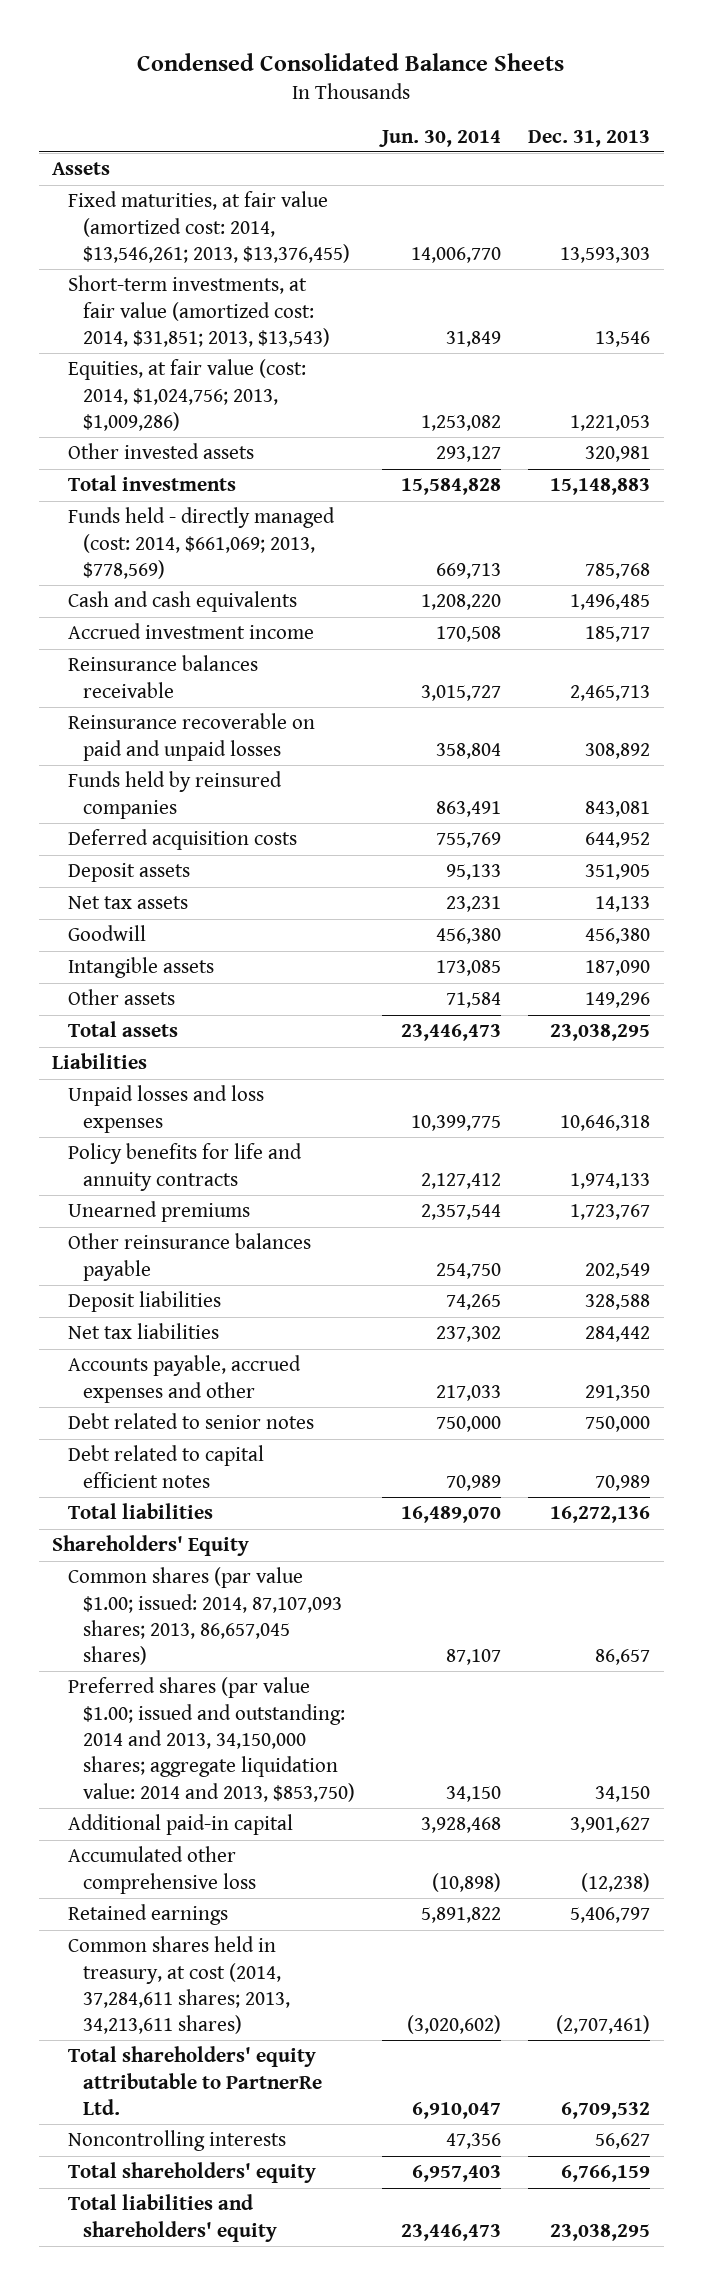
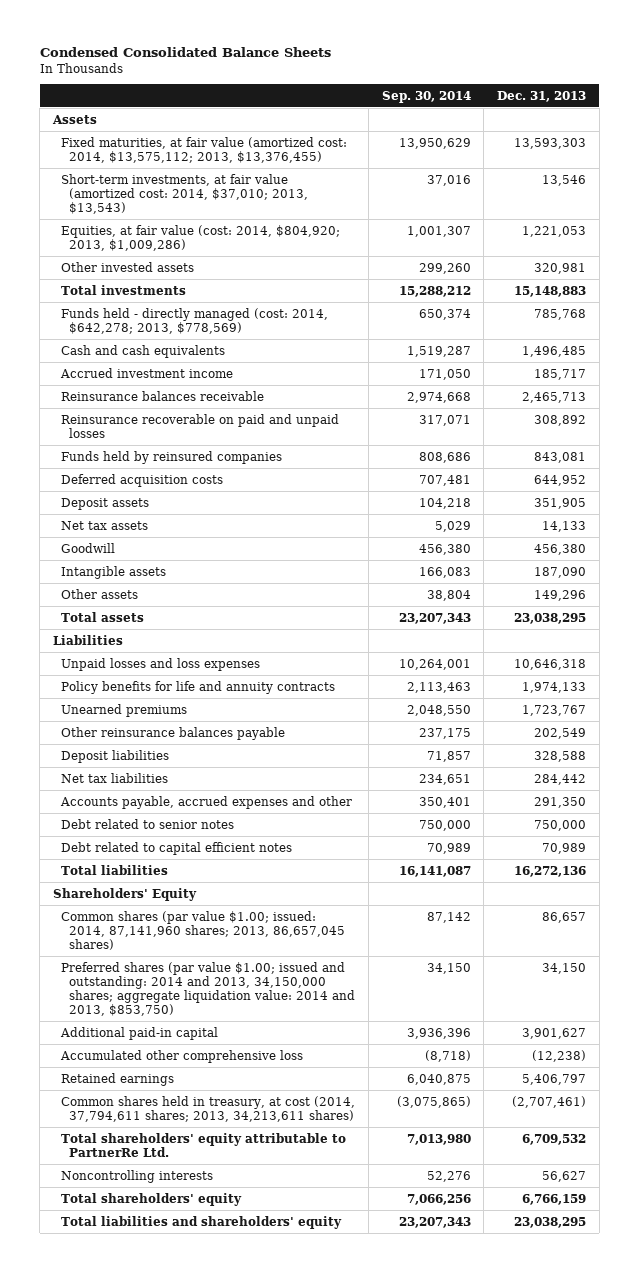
[379,129,502,147] Jun. 30, 2014 -> none
none -> [381,90,471,103] Sep. 30, 2014
[67,191,350,263] Fixed maturities, at fair value (amortized cost: 2014, $13,546,261; 2013, $13,376,455) -> [61,136,348,163] Fixed maturities, at fair value (amortized cost: 2014, $13,575,112; 2013, $13,376,455)
[67,275,330,347] Short-term investments, at fair value (amortized cost: 2014, $31,851; 2013, $13,543) -> [61,173,309,214] Short-term investments, at fair value (amortized cost: 2014, $37,010; 2013, $13,543)
[67,359,306,431] Equities, at fair value (cost: 2014, $1,024,756; 2013, $1,009,286) -> [61,224,341,251] Equities, at fair value (cost: 2014, $804,920; 2013, $1,009,286)
[67,507,335,579] Funds held - directly managed (cost: 2014, $661,069; 2013, $778,569) -> [61,307,329,334] Funds held - directly managed (cost: 2014, $642,278; 2013, $778,569)
[67,1567,342,1666] Common shares (par value $1.00; issued: 2014, 87,107,093 shares; 2013, 86,657,045 shares) -> [61,910,346,950] Common shares (par value $1.00; issued: 2014, 87,141,960 shares; 2013, 86,657,045 shares)
[67,1936,290,2035] Common shares held in treasury, at cost (2014, 37,284,611 shares; 2013, 34,213,611 shares) -> [61,1095,356,1122] Common shares held in treasury, at cost (2014, 37,794,611 shares; 2013, 34,213,611 shares)

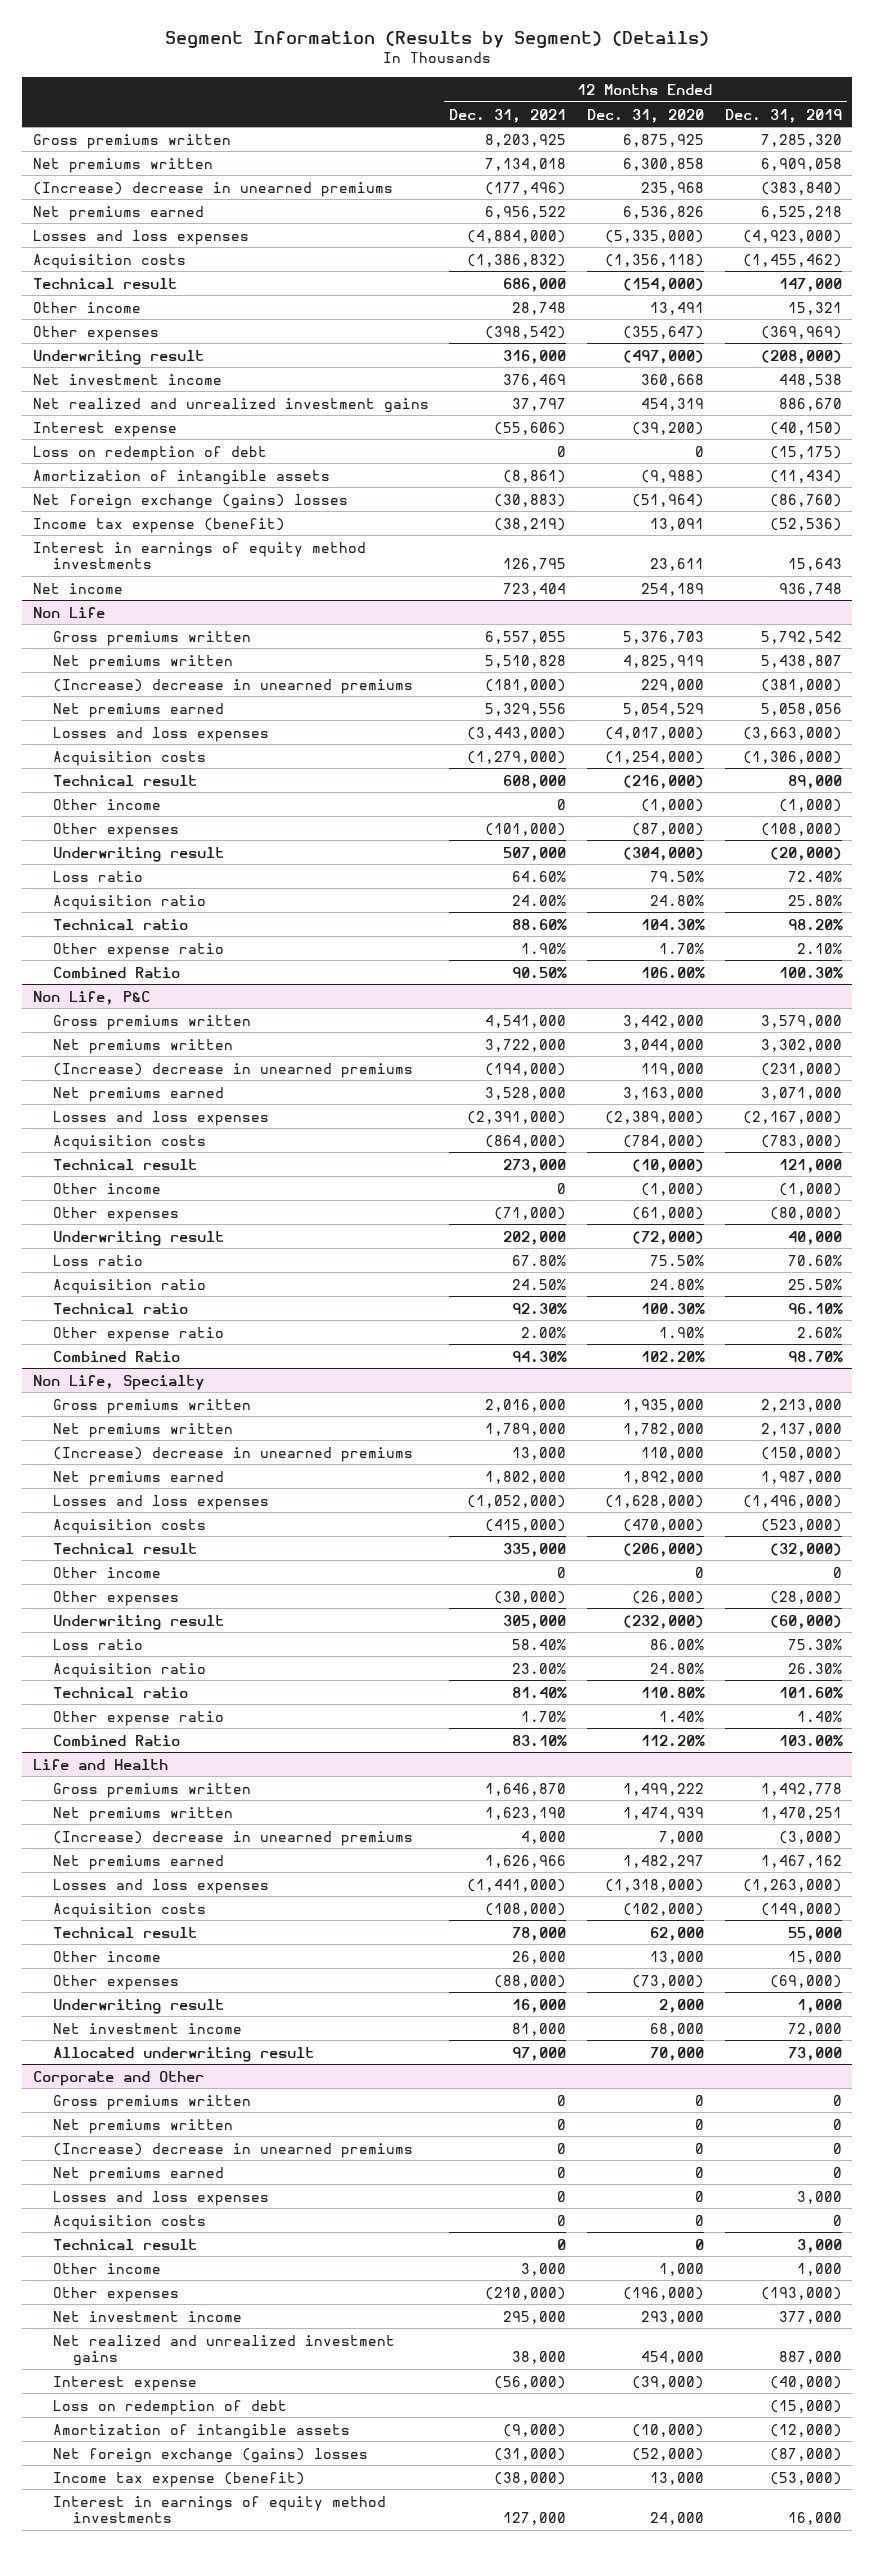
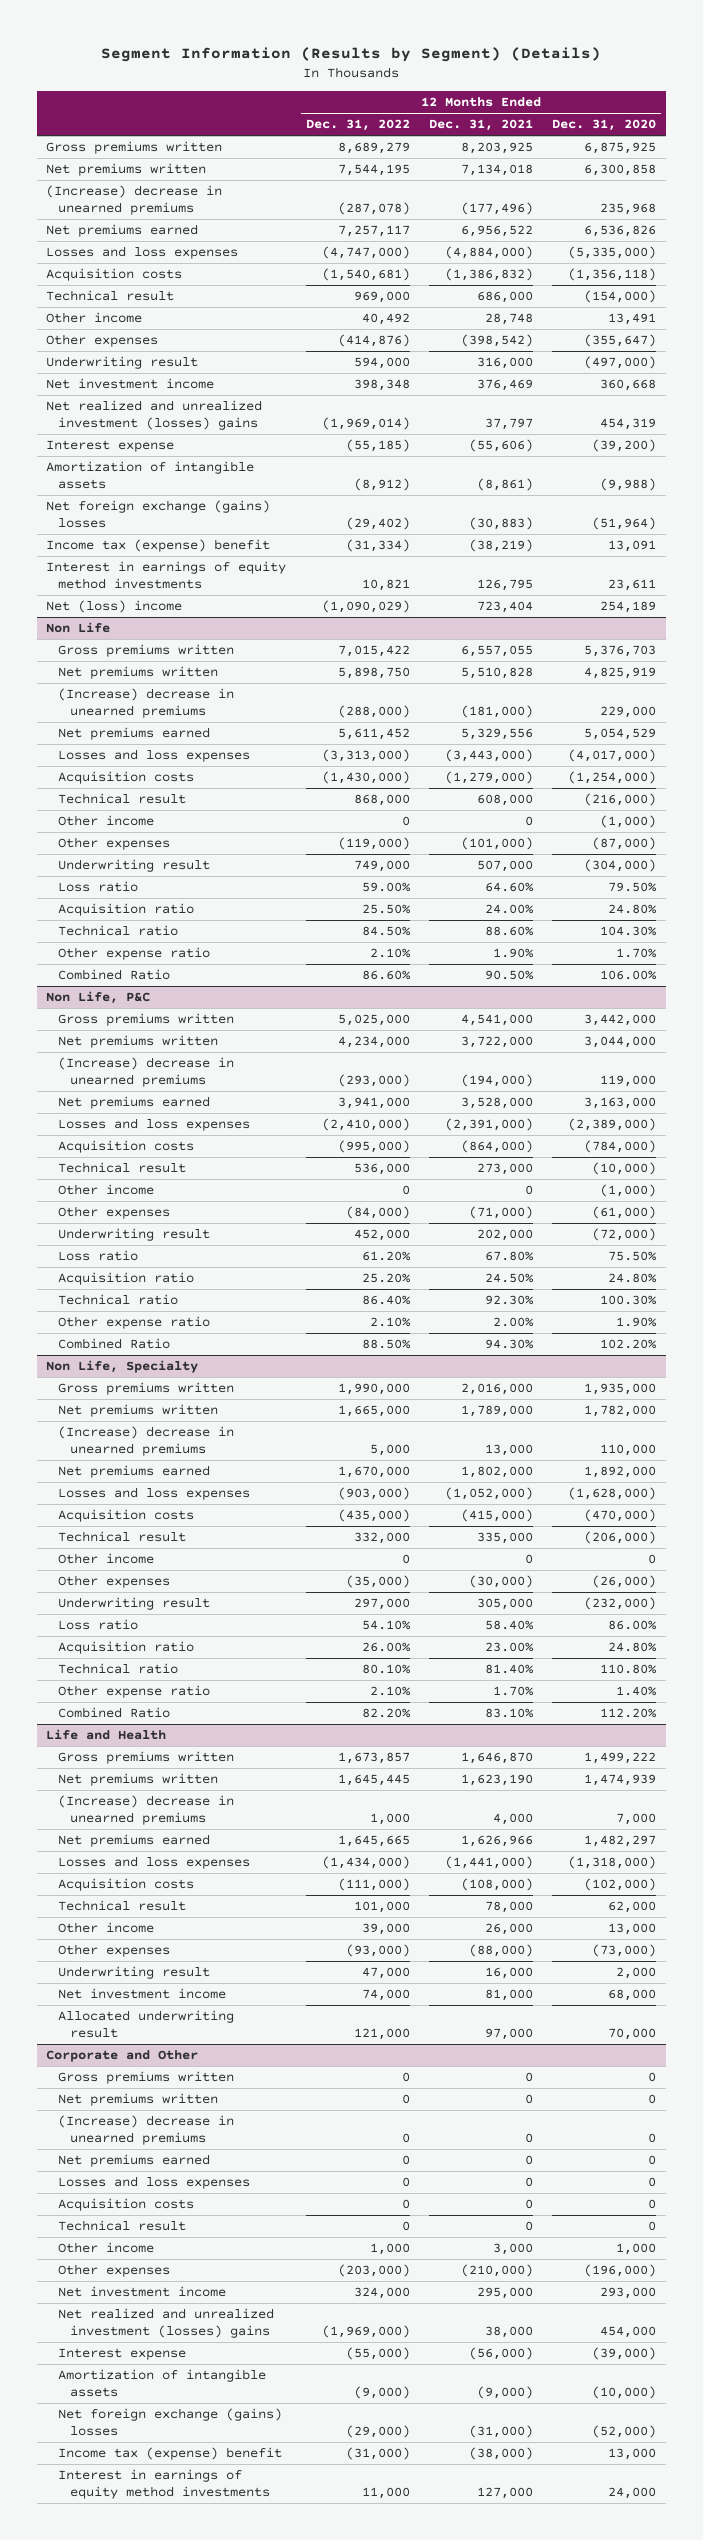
[724,108,842,123] Dec. 31, 2019 -> none
none -> [305,119,410,132] Dec. 31, 2022
[32,397,429,413] Net realized and unrealized investment gains -> [46,400,263,431] Net realized and unrealized investment (losses) gains
[32,445,267,461] Loss on redemption of debt -> none
[32,517,285,533] Income tax expense (benefit) -> [46,539,271,553] Income tax (expense) benefit
[32,582,123,594] Net income -> [46,600,183,614] Net (loss) income
[52,2334,395,2367] Net realized and unrealized investment gains -> [58,2308,275,2339] Net realized and unrealized investment (losses) gains
[52,2399,287,2415] Loss on redemption of debt -> none
[52,2471,305,2487] Income tax expense (benefit) -> [58,2447,283,2461] Income tax (expense) benefit

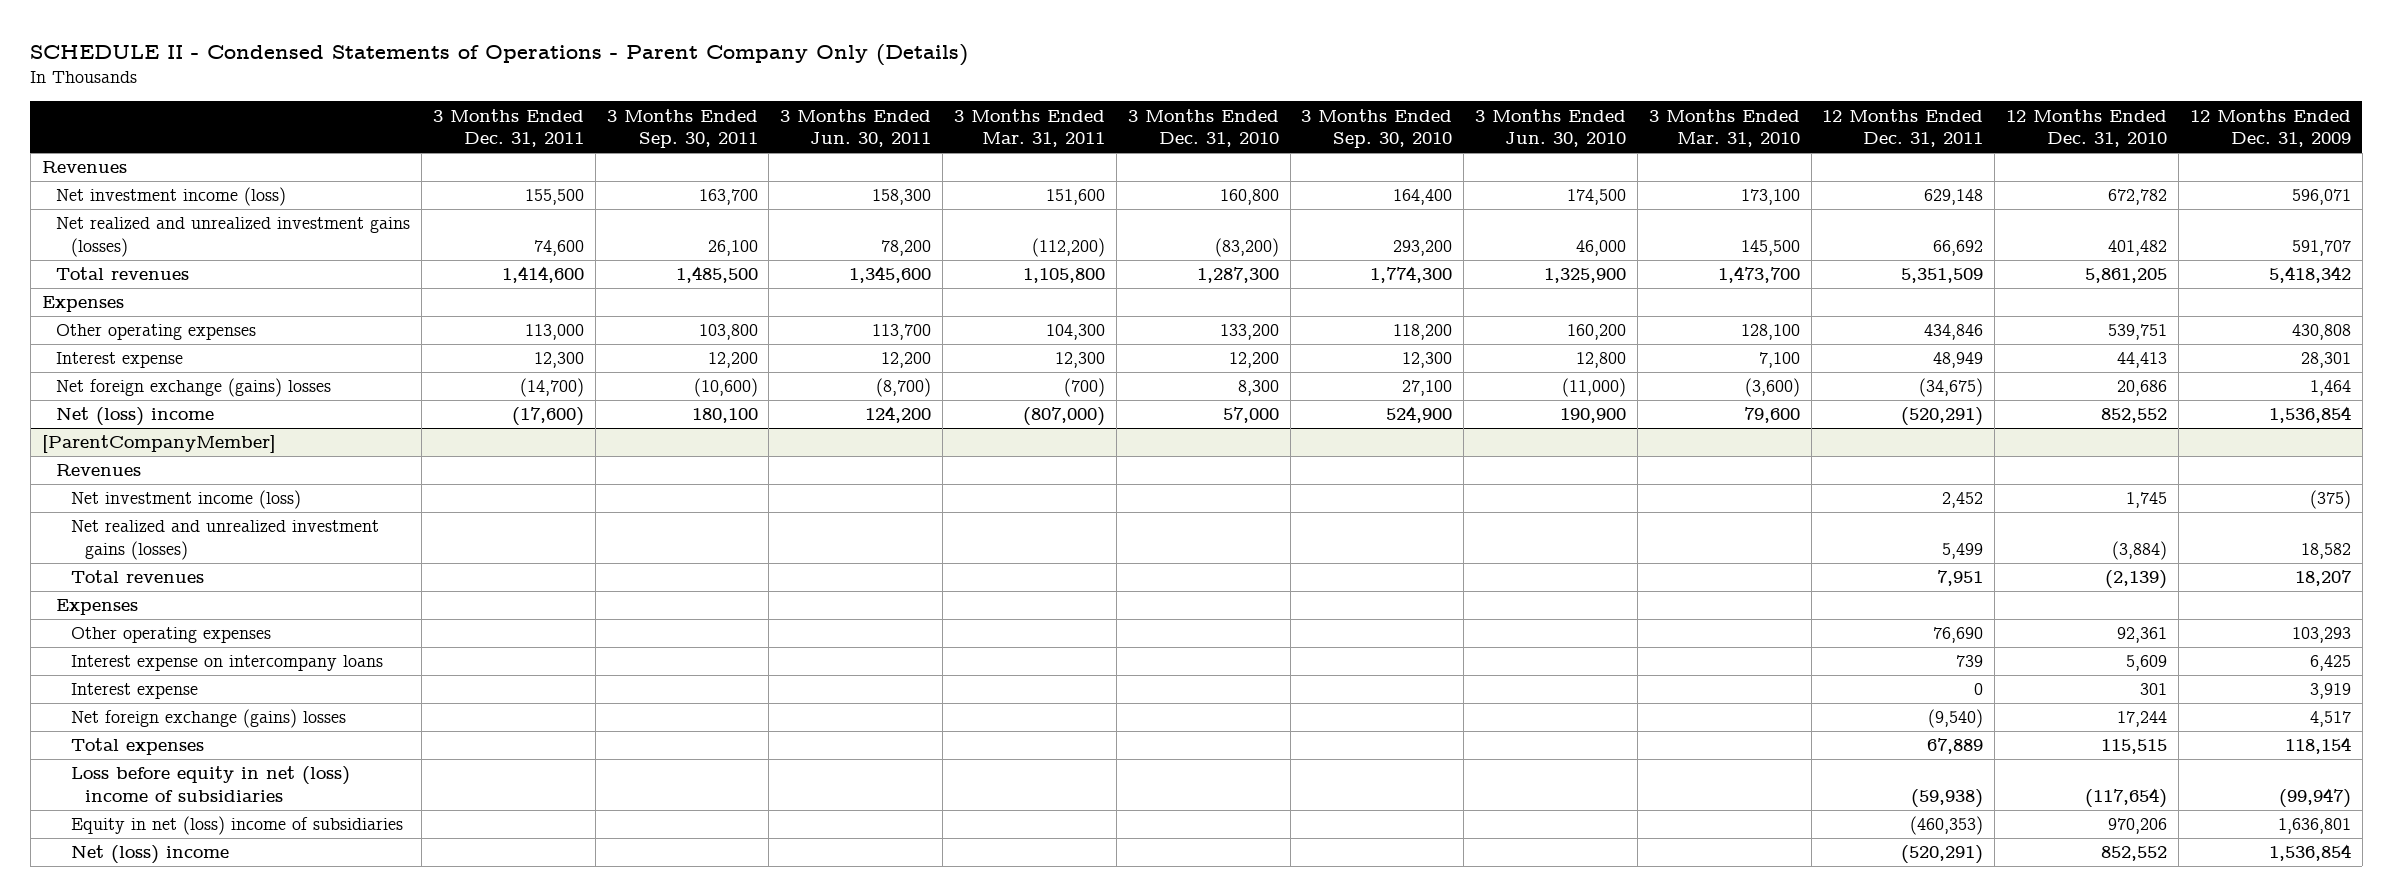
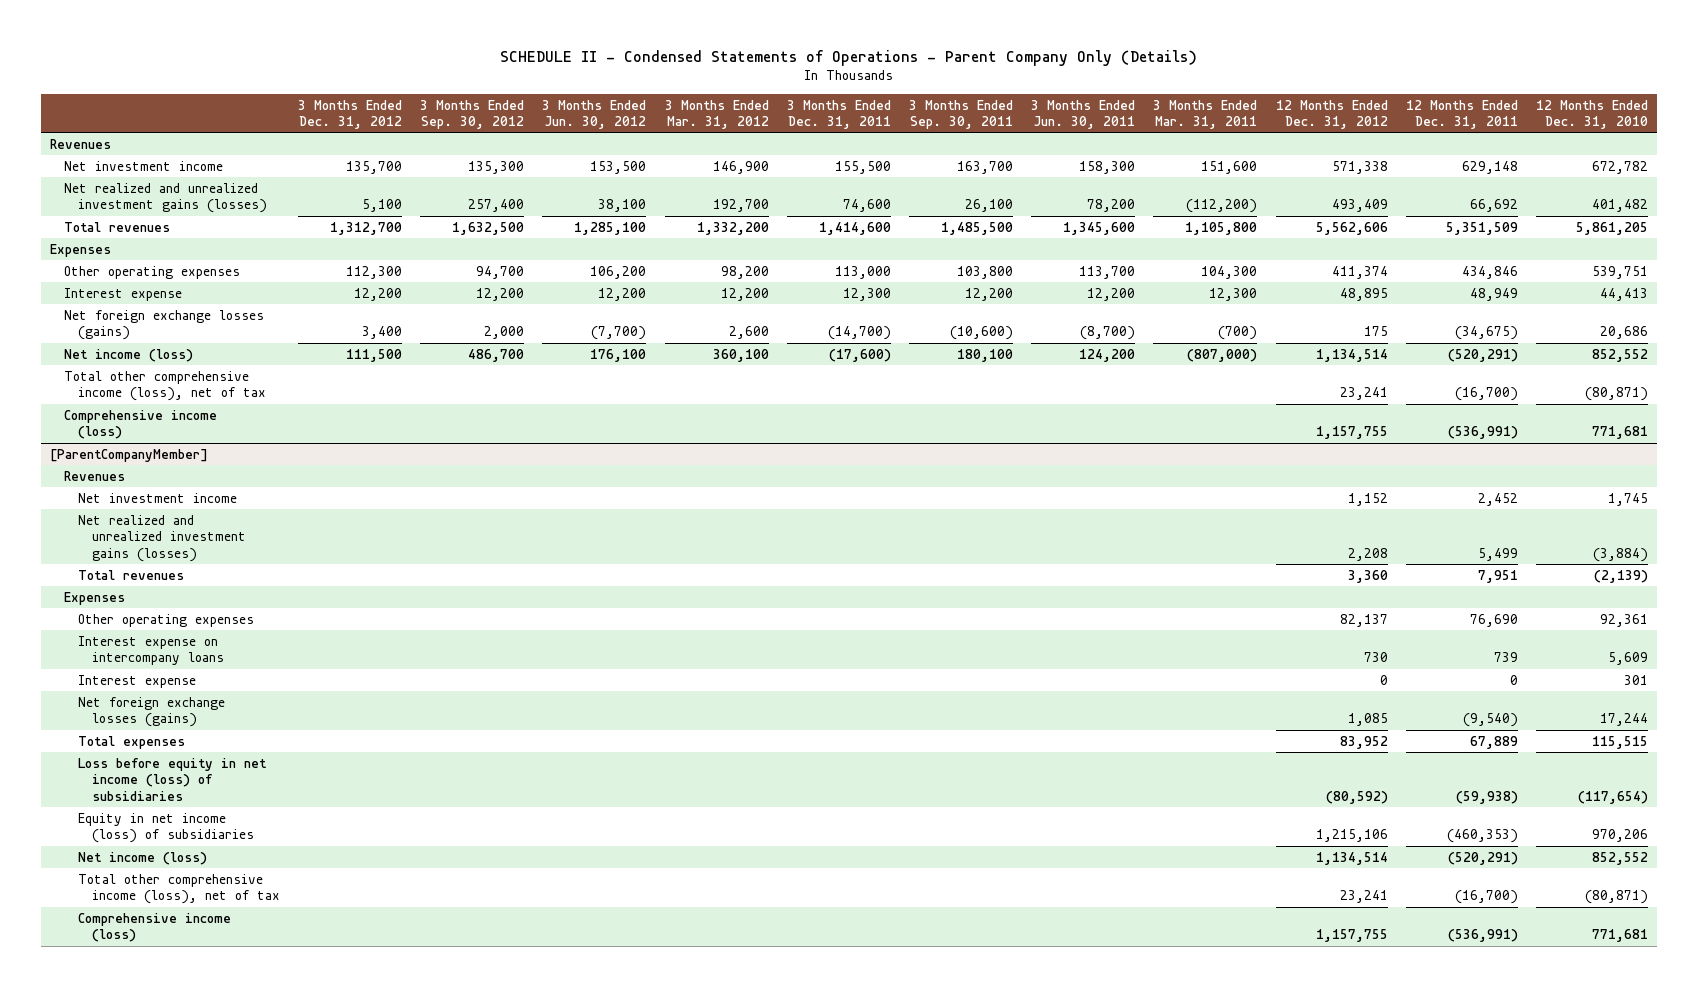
[1127,108,1279,148] 3 Months Ended Dec. 31, 2010 -> none
[1301,108,1453,149] 3 Months Ended Sep. 30, 2010 -> none
[1475,108,1627,148] 3 Months Ended Jun. 30, 2010 -> none
[1648,108,1800,148] 3 Months Ended Mar. 31, 2010 -> none
[2189,108,2351,148] 12 Months Ended Dec. 31, 2009 -> none
none -> [297,99,402,130] 3 Months Ended Dec. 31, 2012
none -> [420,99,525,130] 3 Months Ended Sep. 30, 2012
none -> [542,99,647,130] 3 Months Ended Jun. 30, 2012
none -> [664,99,769,130] 3 Months Ended Mar. 31, 2012
none -> [1275,99,1388,130] 12 Months Ended Dec. 31, 2012
[56,187,287,207] Net investment income (loss) -> [63,160,223,171] Net investment income
[56,378,332,398] Net foreign exchange (gains) losses -> [63,309,264,341] Net foreign exchange losses (gains)
[56,407,215,427] Net (loss) income -> [63,348,193,362] Net income (loss)
none -> [63,370,266,402] Total other comprehensive income (loss), net of tax
none -> [63,409,217,440] Comprehensive income (loss)
[70,490,301,510] Net investment income (loss) -> [77,492,237,503] Net investment income
[70,709,346,729] Net foreign exchange (gains) losses -> [77,696,225,728] Net foreign exchange losses (gains)
[70,766,350,803] Loss before equity in net (loss) income of subsidiaries -> [77,757,267,801] Loss before equity in net income (loss) of subsidiaries
[70,816,403,836] Equity in net (loss) income of subsidiaries -> [77,812,254,844] Equity in net income (loss) of subsidiaries
[70,845,229,865] Net (loss) income -> [77,851,207,865] Net income (loss)
none -> [77,873,280,905] Total other comprehensive income (loss), net of tax
none -> [77,912,231,943] Comprehensive income (loss)

